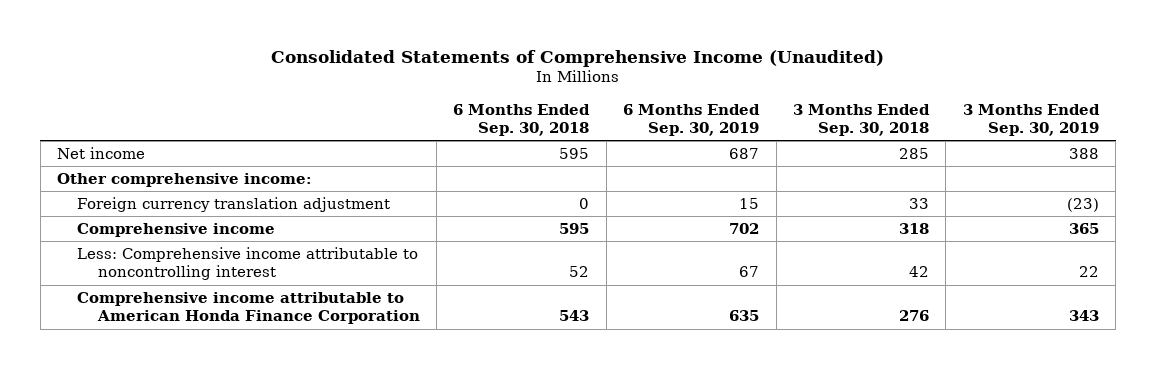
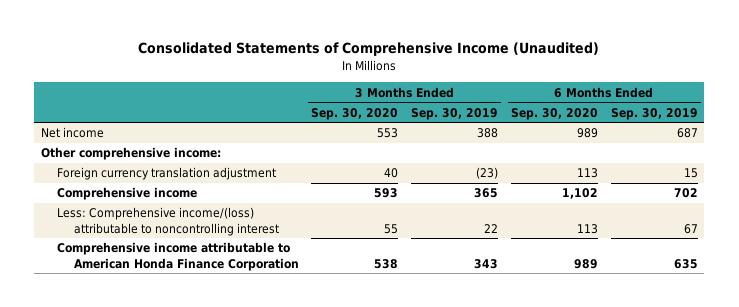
[453,103,591,137] 6 Months Ended Sep. 30, 2018 -> none
[793,103,931,137] 3 Months Ended Sep. 30, 2018 -> none
none -> [311,107,399,120] Sep. 30, 2020
none -> [510,107,598,120] Sep. 30, 2020
[77,247,419,281] Less: Comprehensive income attributable to noncontrolling interest -> [57,207,279,236] Less: Comprehensive income/(loss) attributable to noncontrolling interest

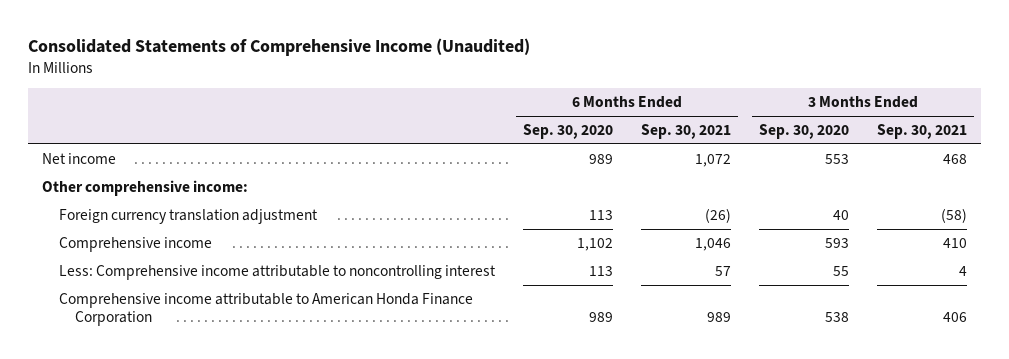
[411,107,499,120] Sep. 30, 2019 -> none
[610,107,698,120] Sep. 30, 2019 -> none
none -> [640,124,731,140] Sep. 30, 2021
none -> [876,124,967,140] Sep. 30, 2021
[57,207,279,236] Less: Comprehensive income/(loss) attributable to noncontrolling interest -> [58,264,496,280] Less: Comprehensive income attributable to noncontrolling interest

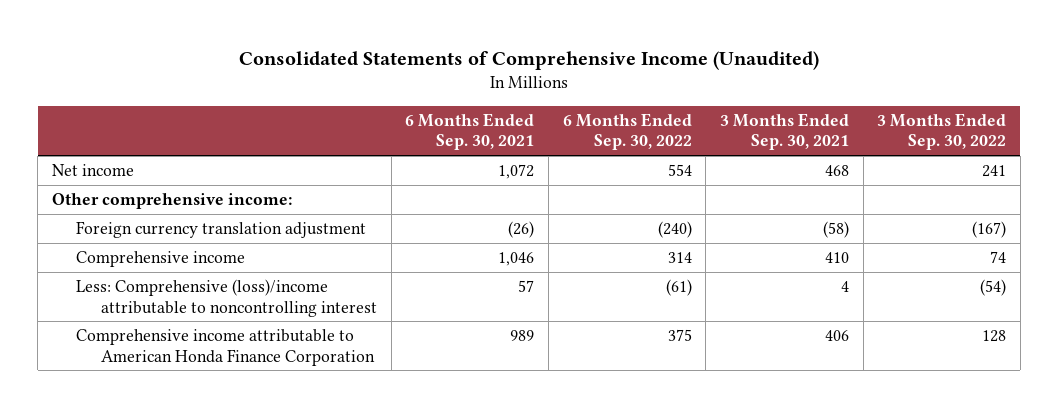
[522,124,613,140] Sep. 30, 2020 -> none
[758,124,849,140] Sep. 30, 2020 -> none
none -> [562,112,692,151] 6 Months Ended Sep. 30, 2022
none -> [877,112,1007,151] 3 Months Ended Sep. 30, 2022
[58,264,496,280] Less: Comprehensive income attributable to noncontrolling interest -> [76,279,378,317] Less: Comprehensive (loss)/income attributable to noncontrolling interest

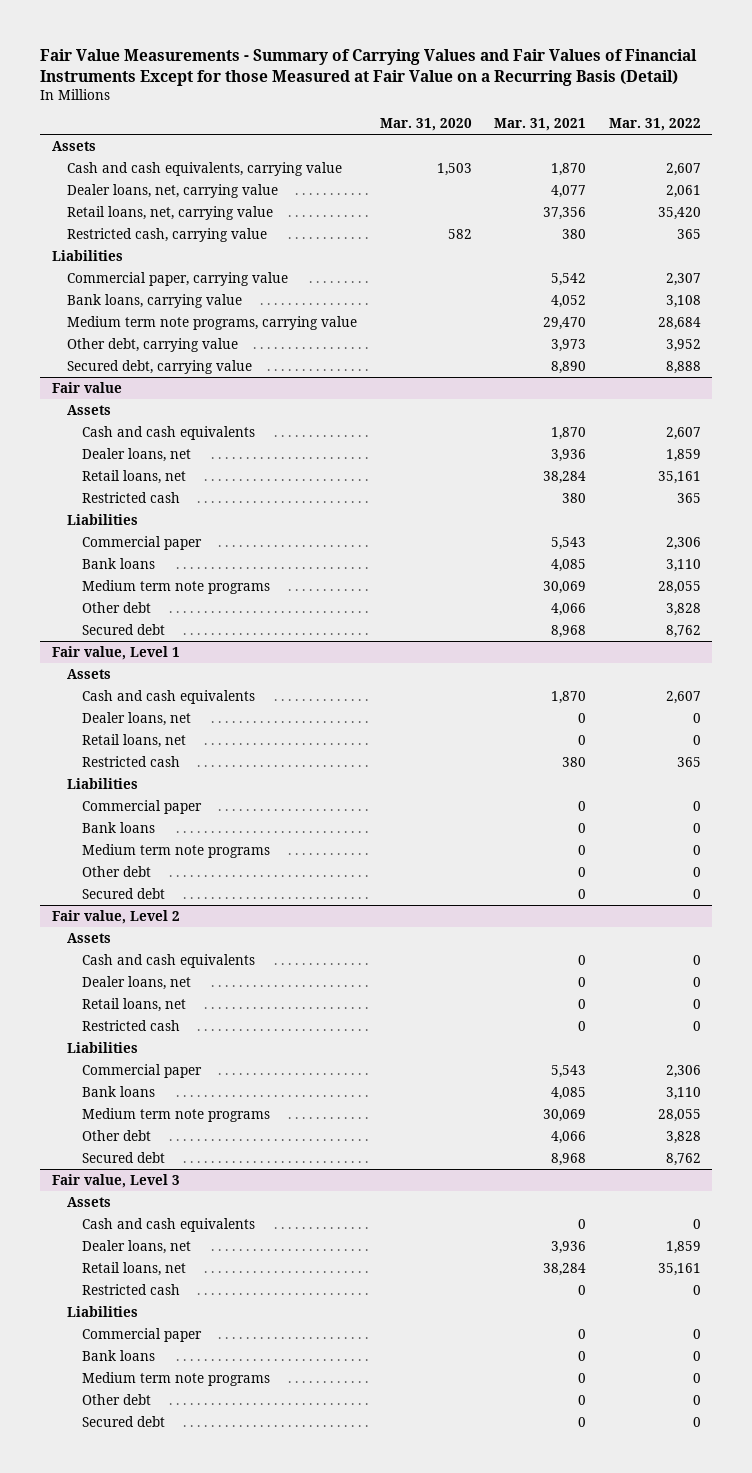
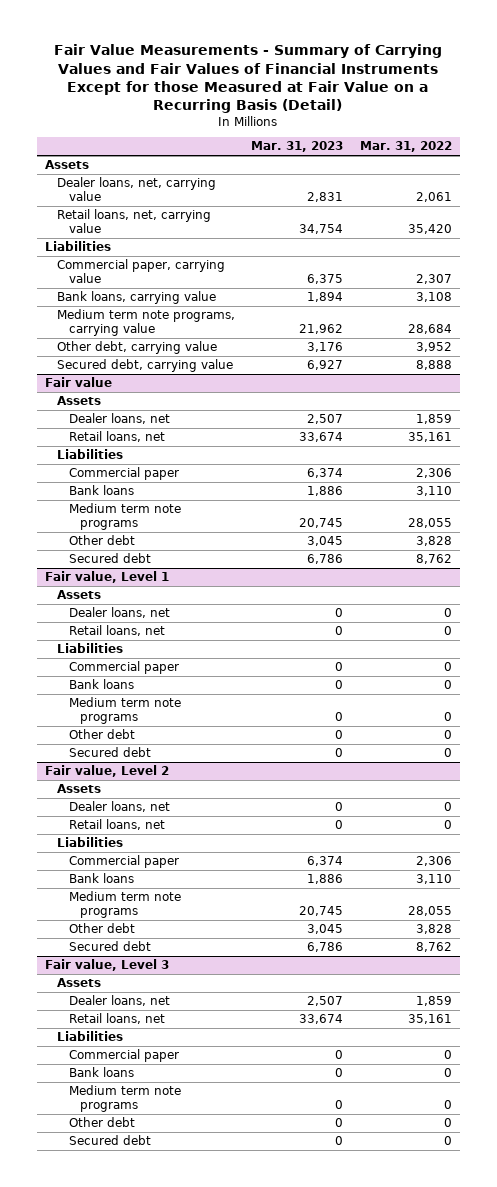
[379,118,472,132] Mar. 31, 2020 -> none
[494,118,587,132] Mar. 31, 2021 -> none
none -> [251,141,344,153] Mar. 31, 2023
[66,161,342,176] Cash and cash equivalents, carrying value -> none
[66,227,267,242] Restricted cash, carrying value -> none
[82,425,256,440] Cash and cash equivalents -> none
[82,491,181,503] Restricted cash -> none
[82,689,256,704] Cash and cash equivalents -> none
[82,755,181,767] Restricted cash -> none
[82,953,256,968] Cash and cash equivalents -> none
[82,1019,181,1031] Restricted cash -> none
[82,1217,256,1232] Cash and cash equivalents -> none
[82,1283,181,1295] Restricted cash -> none

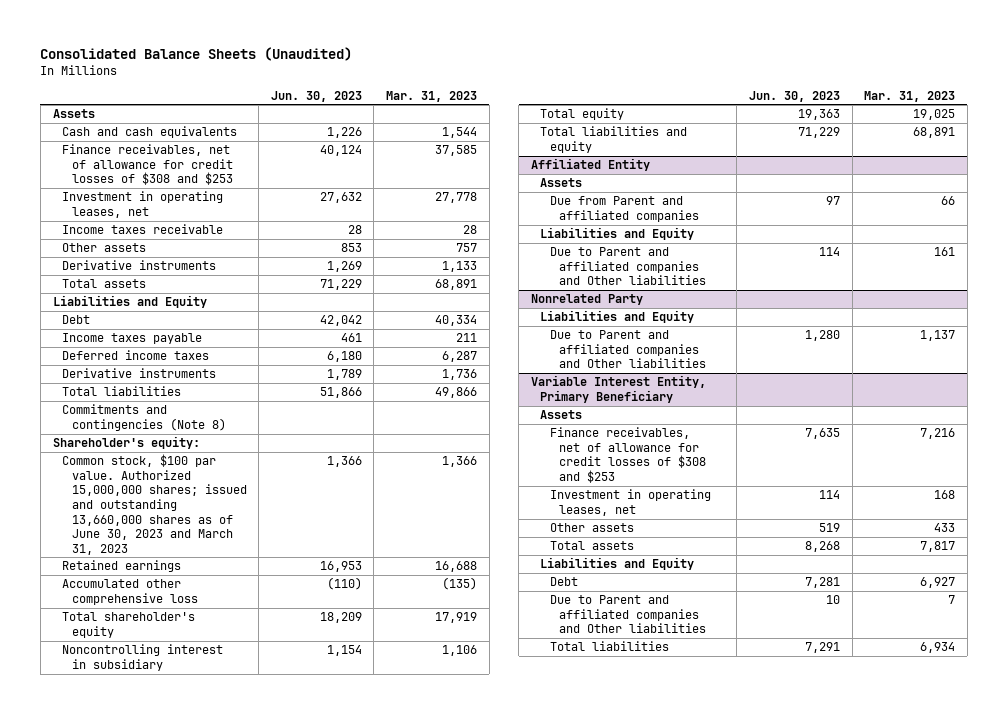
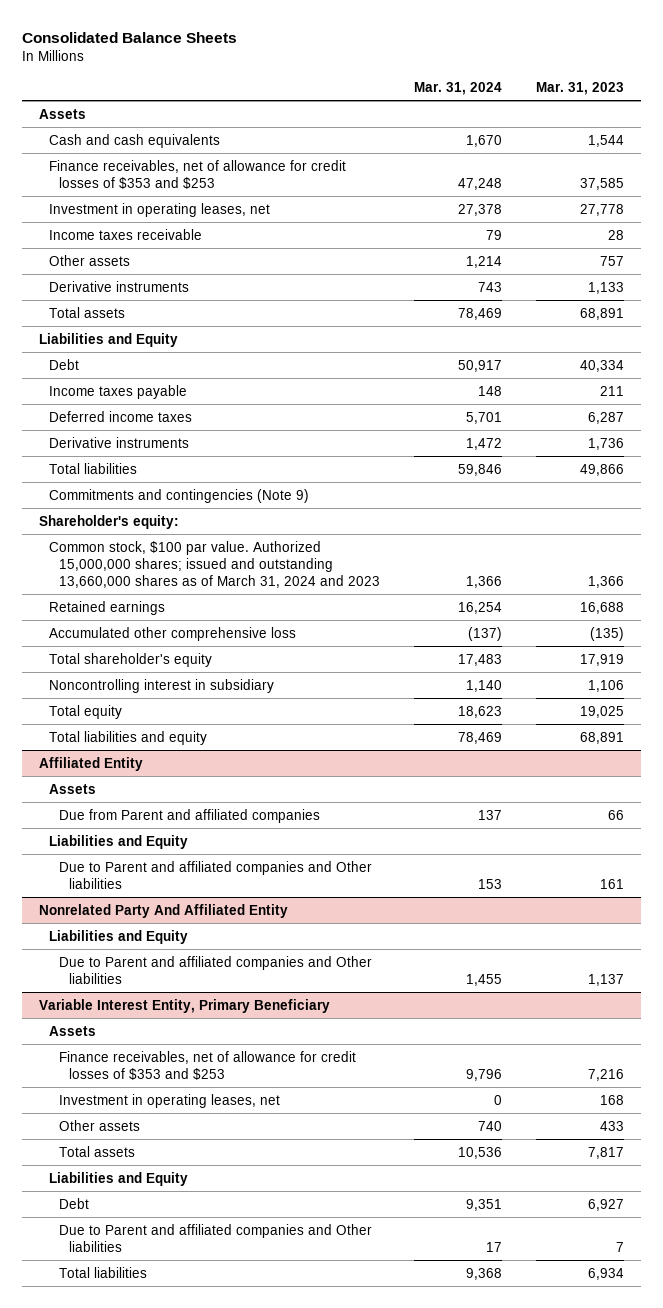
[40,46,353,61] Consolidated Balance Sheets (Unaudited) -> [21,31,237,43] Consolidated Balance Sheets
[270,90,362,102] Jun. 30, 2023 -> none
none -> [414,82,503,96] Mar. 31, 2024
[62,144,233,186] Finance receivables, net of allowance for credit losses of $308 and $253 -> [49,159,347,189] Finance receivables, net of allowance for credit losses of $353 and $253
[62,404,226,431] Commitments and contingencies (Note 8) -> [49,488,310,503] Commitments and contingencies (Note 9)
[62,454,247,555] Common stock, $100 par value. Authorized 15,000,000 shares; issued and outstanding 13,660,000 shares as of June 30, 2023 and March 31, 2023 -> [49,540,381,589] Common stock, $100 par value. Authorized 15,000,000 shares; issued and outstanding 13,660,000 shares as of March 31, 2024 and 2023
[530,294,643,306] Nonrelated Party -> none
none -> [38,903,288,918] Nonrelated Party And Affiliated Entity
[549,427,707,483] Finance receivables, net of allowance for credit losses of $308 and $253 -> [59,1050,357,1080] Finance receivables, net of allowance for credit losses of $353 and $253

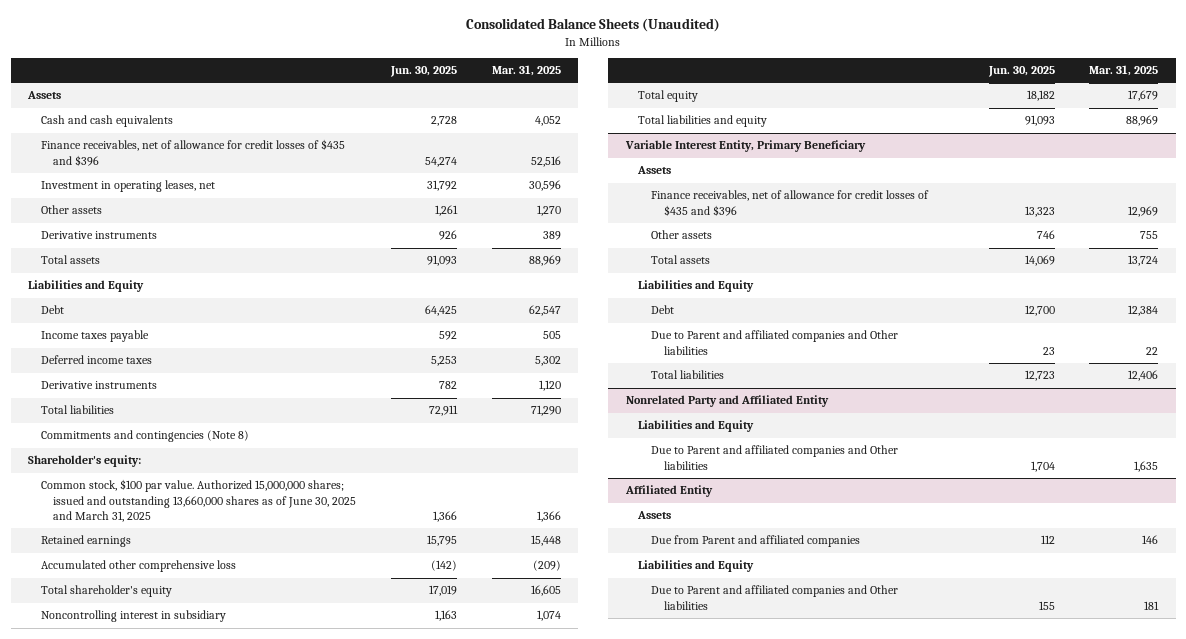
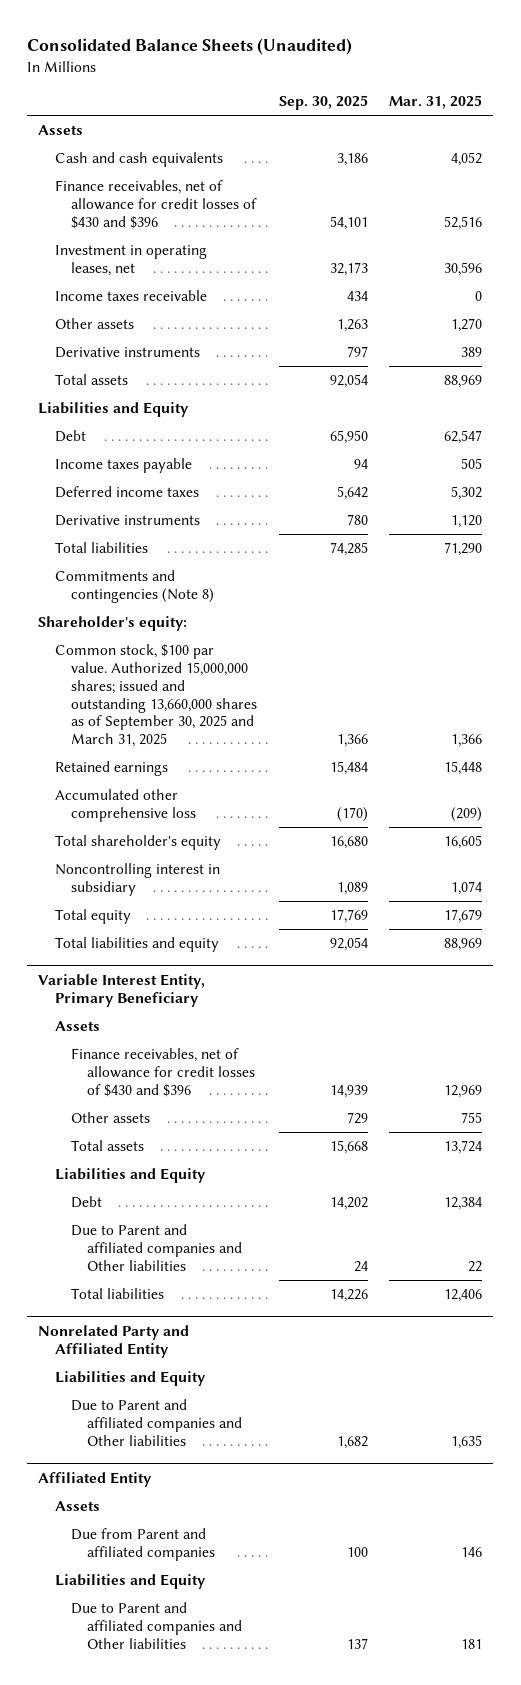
[390,66,458,78] Jun. 30, 2025 -> none
none -> [278,95,368,111] Sep. 30, 2025
[40,139,345,166] Finance receivables, net of allowance for credit losses of $435 and $396 -> [54,179,257,229] Finance receivables, net of allowance for credit losses of $430 and $396
none -> [54,289,207,301] Income taxes receivable
[40,479,357,522] Common stock, $100 par value. Authorized 15,000,000 shares; issued and outstanding 13,660,000 shares as of June 30, 2025 and March 31, 2025 -> [54,643,257,748] Common stock, $100 par value. Authorized 15,000,000 shares; issued and outstanding 13,660,000 shares as of September 30, 2025 and March 31, 2025
[651,190,930,216] Finance receivables, net of allowance for credit losses of $435 and $396 -> [70,1047,256,1097] Finance receivables, net of allowance for credit losses of $430 and $396

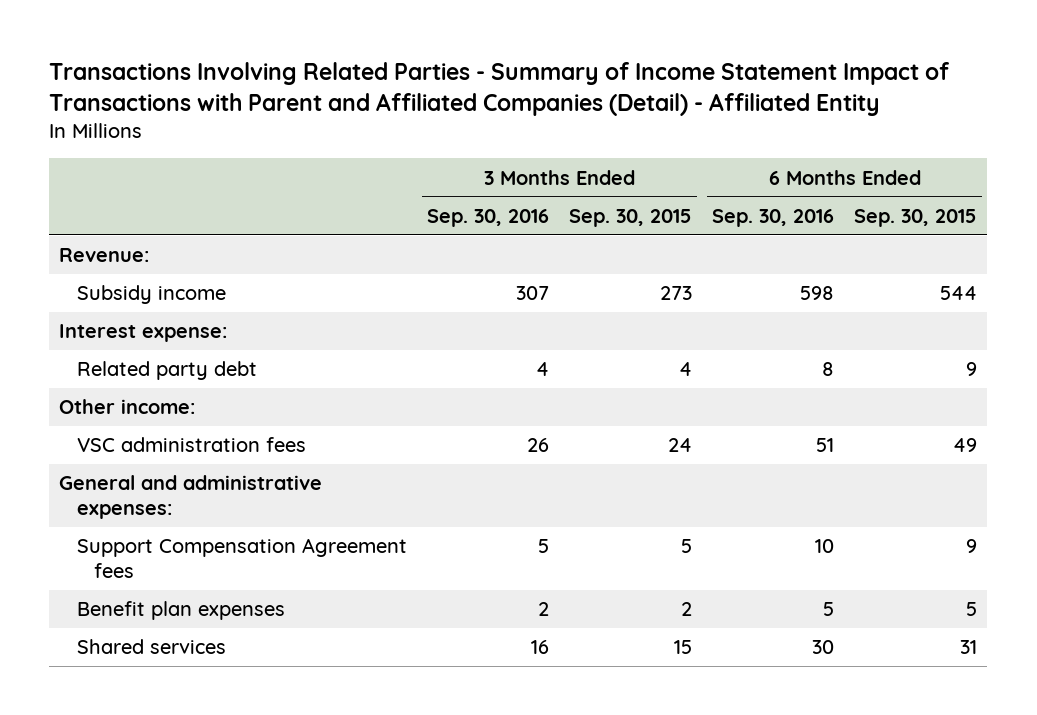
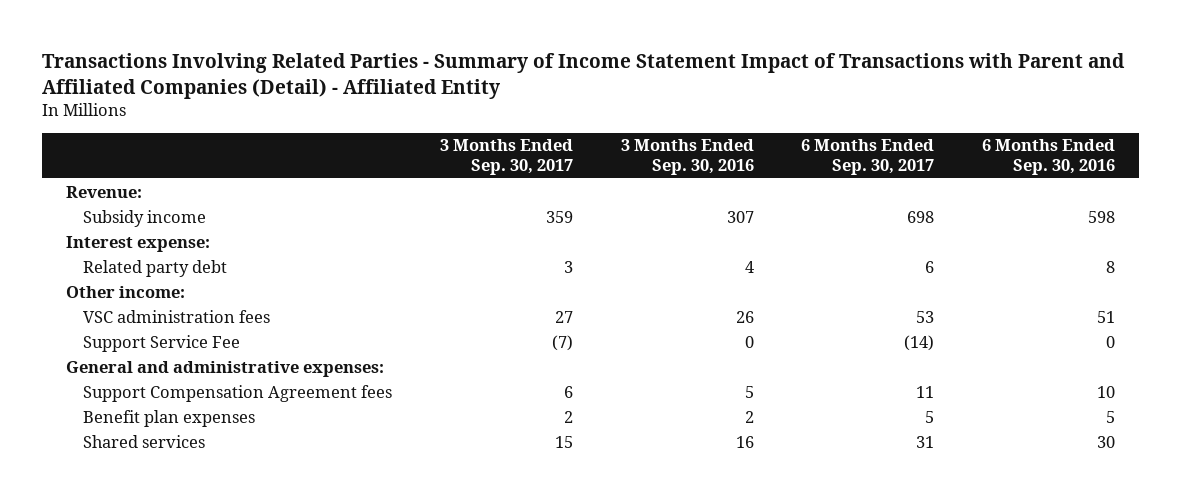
[569,208,693,227] Sep. 30, 2015 -> none
[854,208,978,227] Sep. 30, 2015 -> none
none -> [439,139,573,176] 3 Months Ended Sep. 30, 2017
none -> [801,139,935,176] 6 Months Ended Sep. 30, 2017
none -> [82,334,240,352] Support Service Fee

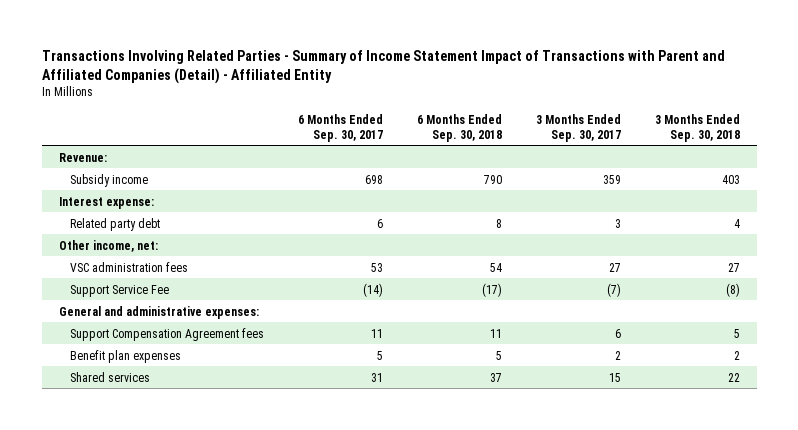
[620,139,754,176] 3 Months Ended Sep. 30, 2016 -> none
[982,139,1116,176] 6 Months Ended Sep. 30, 2016 -> none
none -> [416,114,502,142] 6 Months Ended Sep. 30, 2018
none -> [654,114,740,142] 3 Months Ended Sep. 30, 2018
[66,285,186,298] Other income: -> [58,239,158,252] Other income, net:

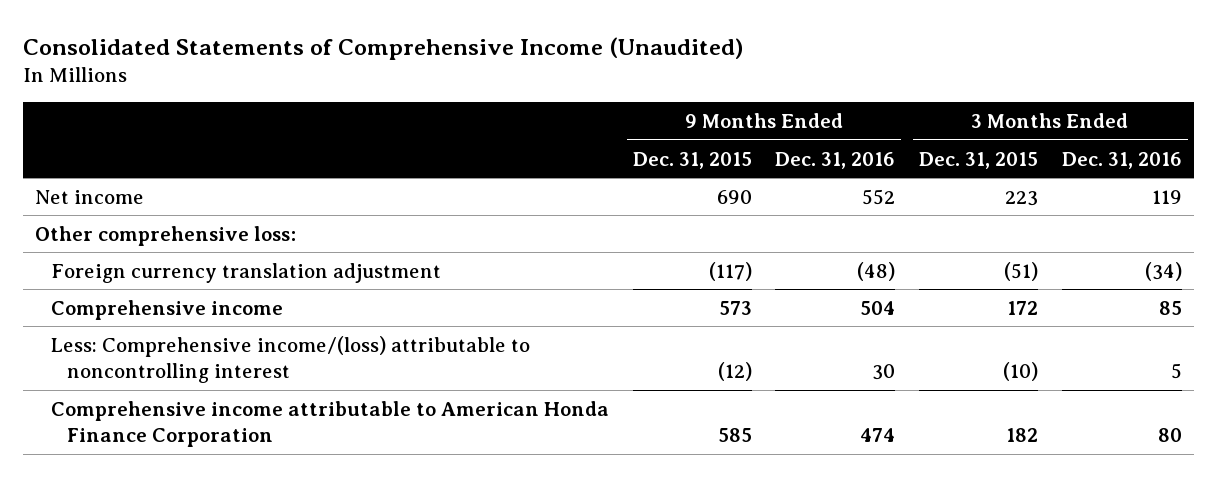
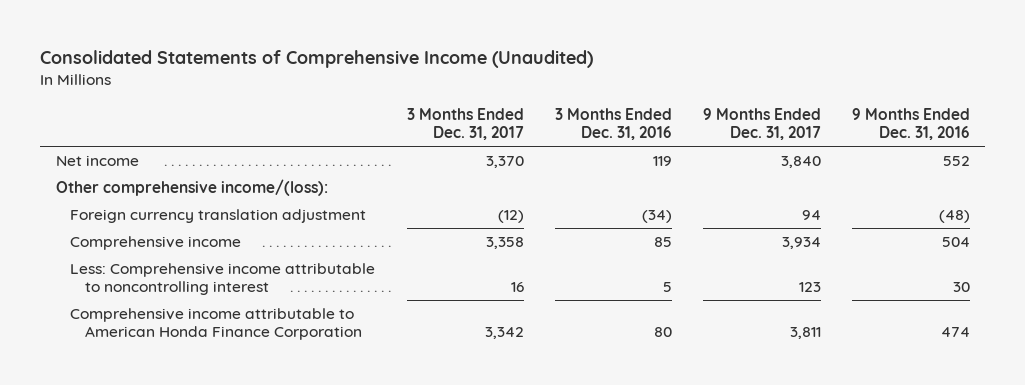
[632,151,752,169] Dec. 31, 2015 -> none
[919,151,1039,169] Dec. 31, 2015 -> none
none -> [406,107,524,141] 3 Months Ended Dec. 31, 2017
none -> [702,107,821,141] 9 Months Ended Dec. 31, 2017
[34,225,296,246] Other comprehensive loss: -> [55,179,328,197] Other comprehensive income/(loss):
[51,335,531,383] Less: Comprehensive income/(loss) attributable to noncontrolling interest -> [70,263,376,296] Less: Comprehensive income attributable to noncontrolling interest

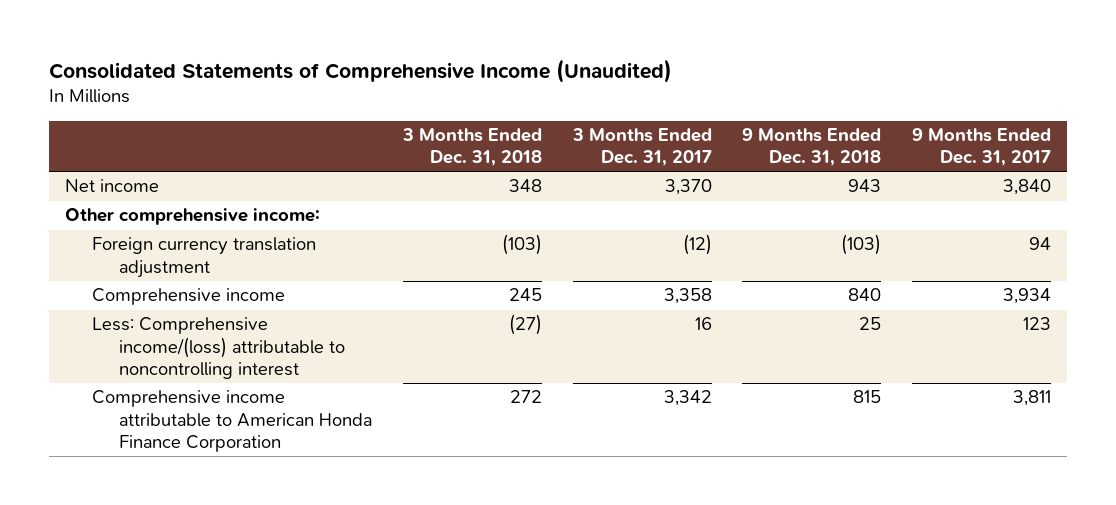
[554,107,672,141] 3 Months Ended Dec. 31, 2016 -> none
[851,107,970,141] 9 Months Ended Dec. 31, 2016 -> none
none -> [401,128,542,167] 3 Months Ended Dec. 31, 2018
none -> [742,128,882,167] 9 Months Ended Dec. 31, 2018
[55,179,328,197] Other comprehensive income/(loss): -> [64,208,320,226] Other comprehensive income:
[70,263,376,296] Less: Comprehensive income attributable to noncontrolling interest -> [91,317,345,379] Less: Comprehensive income/(loss) attributable to noncontrolling interest

